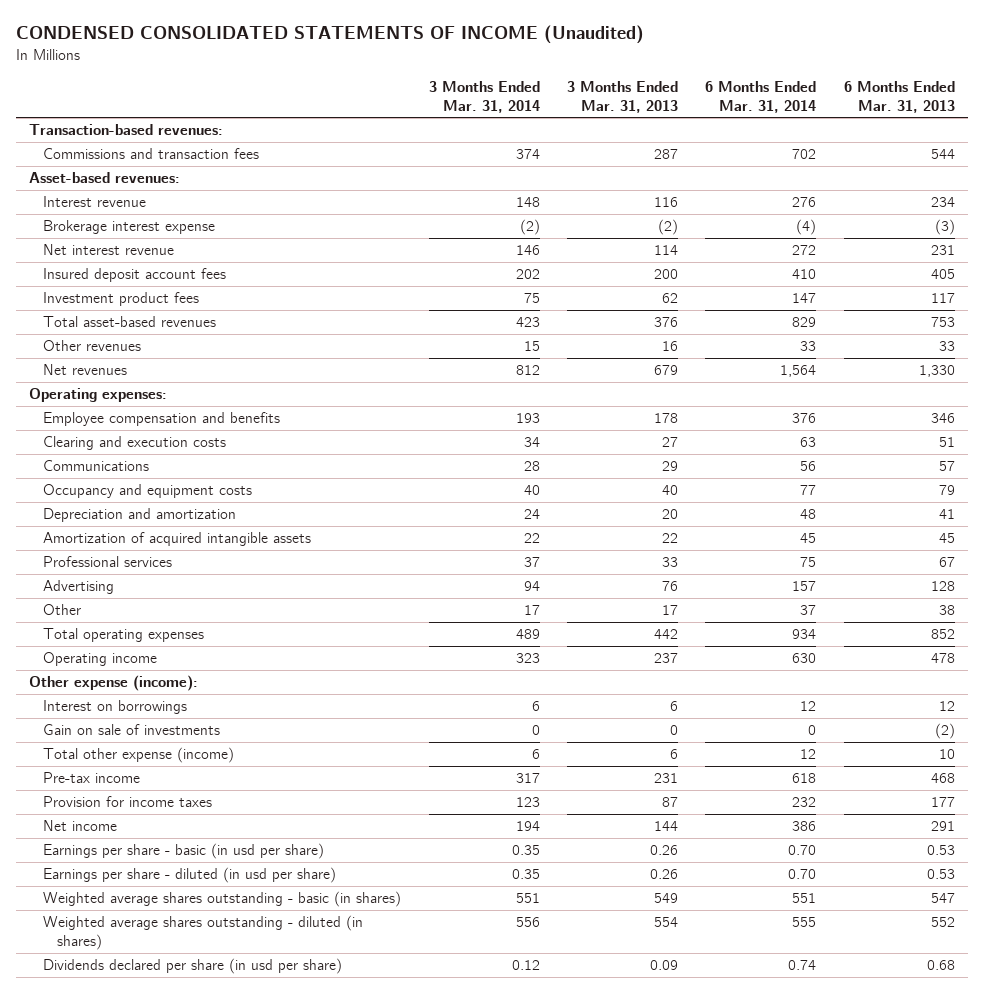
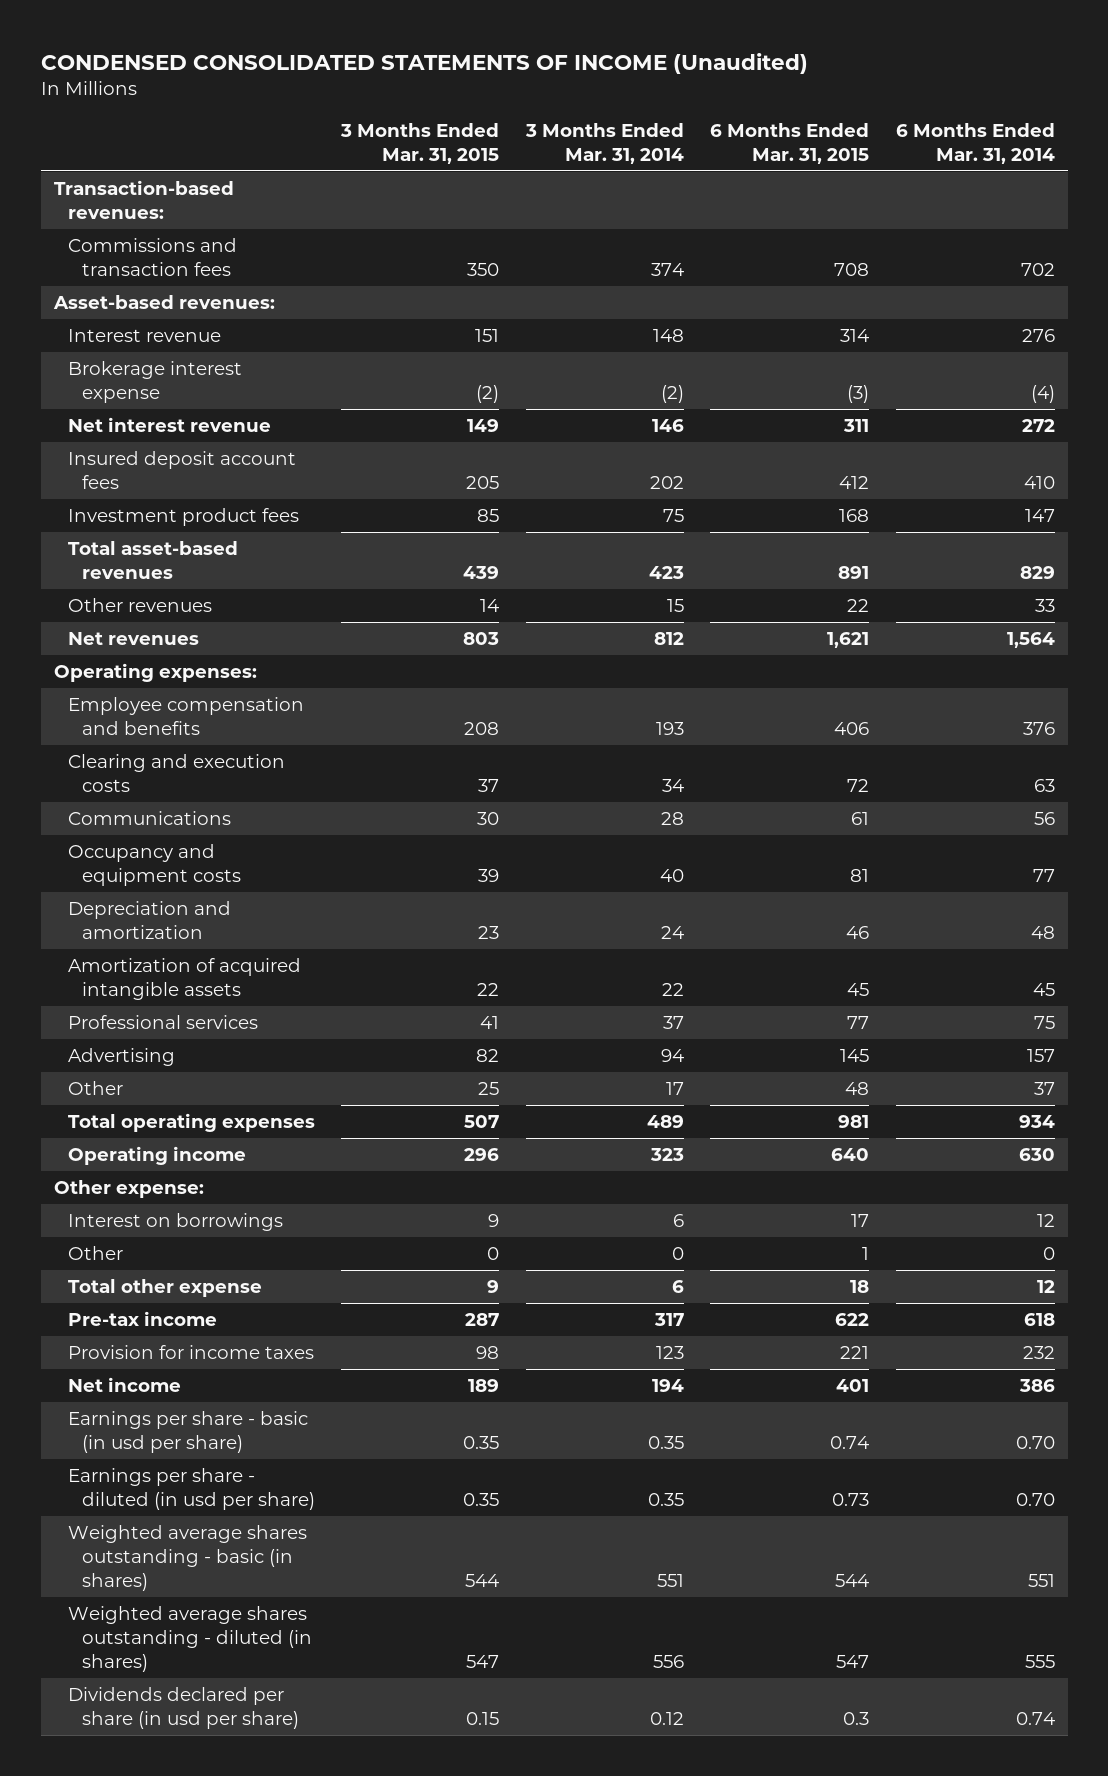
[566,80,678,113] 3 Months Ended Mar. 31, 2013 -> none
[843,80,955,113] 6 Months Ended Mar. 31, 2013 -> none
none -> [340,122,500,164] 3 Months Ended Mar. 31, 2015
none -> [710,122,870,164] 6 Months Ended Mar. 31, 2015
[29,675,199,692] Other expense (income): -> [53,1180,204,1199] Other expense:
[43,724,221,736] Gain on sale of investments -> none
none -> [67,1246,123,1261] Other
[43,747,235,764] Total other expense (income) -> [67,1279,262,1298] Total other expense

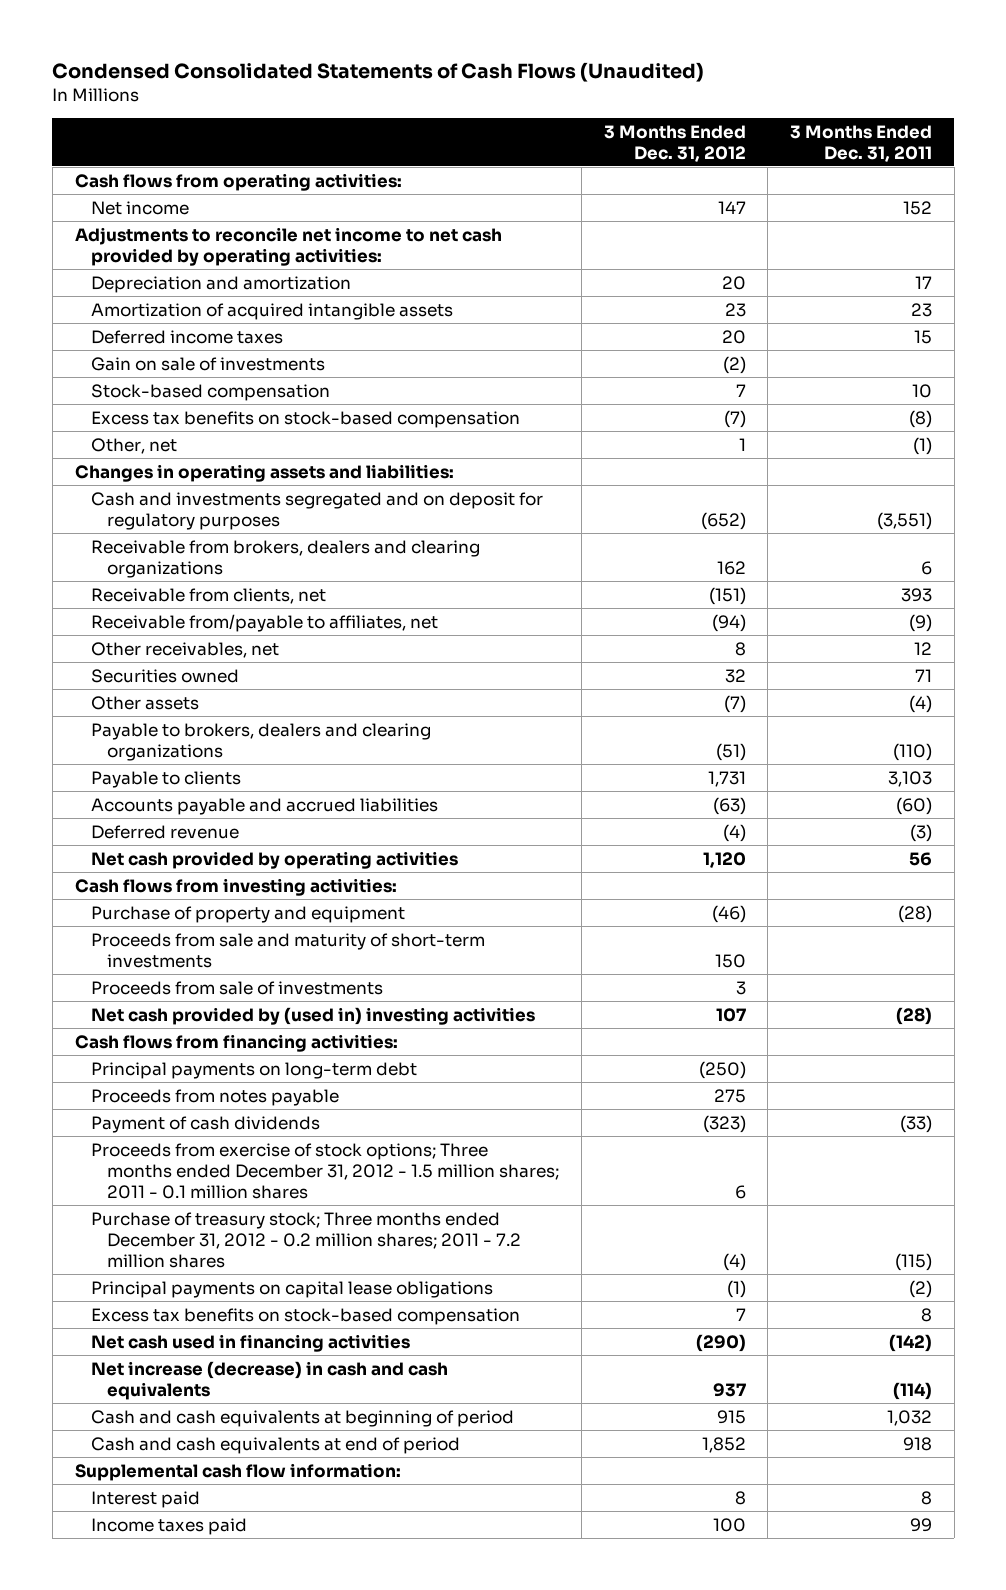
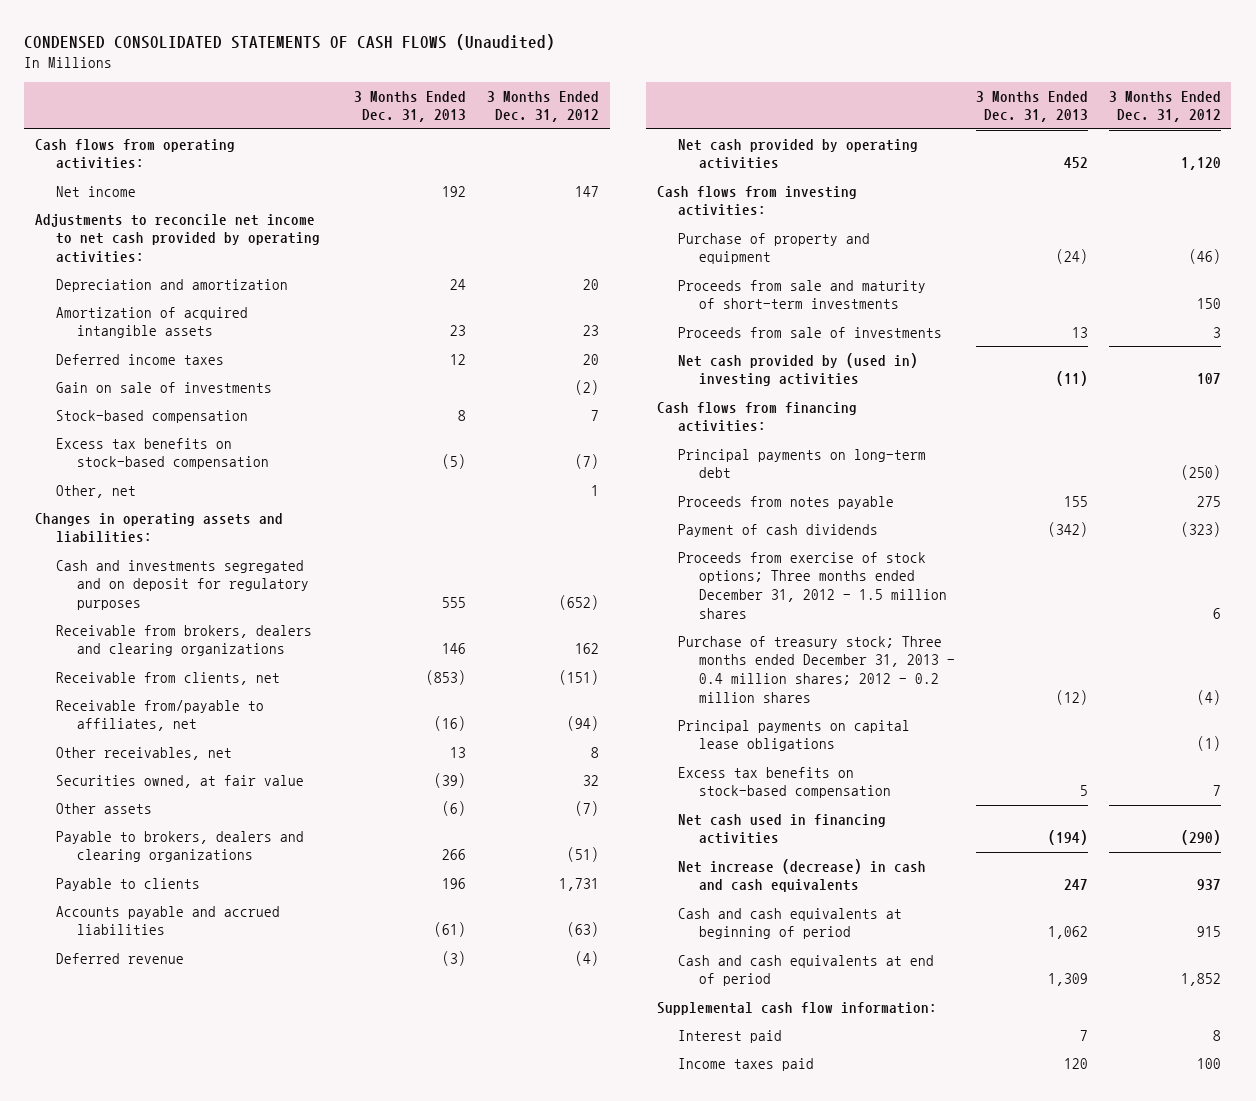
[52,62,705,83] Condensed Consolidated Statements of Cash Flows (Unaudited) -> [24,34,556,51] CONDENSED CONSOLIDATED STATEMENTS OF CASH FLOWS (Unaudited)
[789,124,932,162] 3 Months Ended Dec. 31, 2011 -> none
none -> [354,90,467,123] 3 Months Ended Dec. 31, 2013
[90,668,239,683] Securities owned -> [56,774,305,788] Securities owned, at fair value
[90,1142,560,1199] Proceeds from exercise of stock options; Three months ended December 31, 2012 - 1.5 million shares; 2011 - 0.1 million shares -> [677,551,948,619] Proceeds from exercise of stock options; Three months ended December 31, 2012 - 1.5 million shares
[90,1211,522,1268] Purchase of treasury stock; Three months ended December 31, 2012 - 0.2 million shares; 2011 - 7.2 million shares -> [677,635,956,703] Purchase of treasury stock; Three months ended December 31, 2013 - 0.4 million shares; 2012 - 0.2 million shares

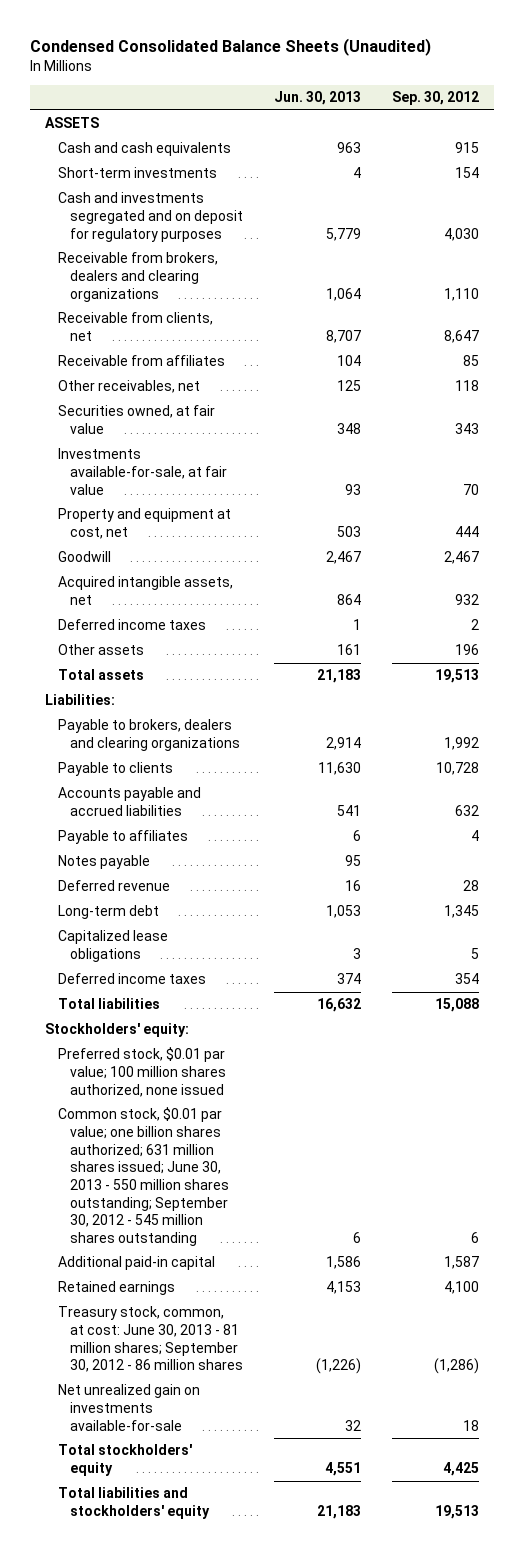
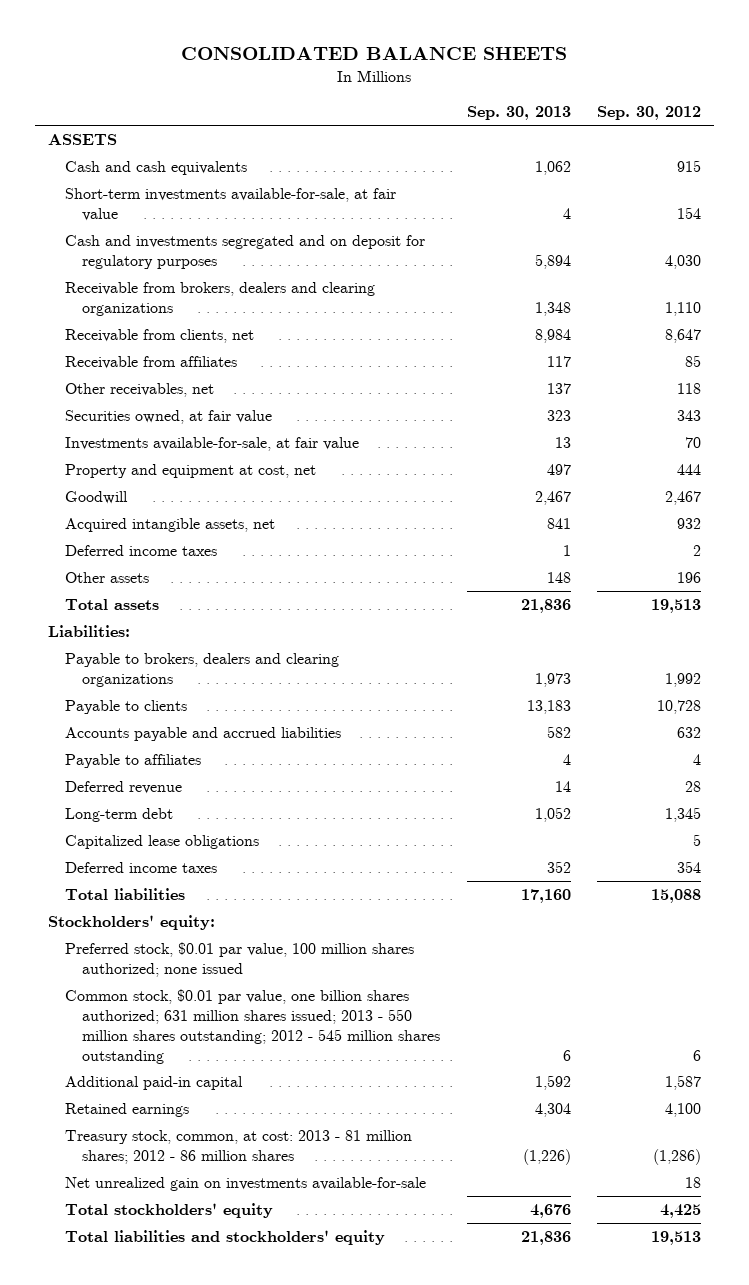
[29,37,431,56] Condensed Consolidated Balance Sheets (Unaudited) -> [181,46,568,60] CONSOLIDATED BALANCE SHEETS
[274,91,362,106] Jun. 30, 2013 -> none
none -> [466,106,571,121] Sep. 30, 2013
[57,167,217,179] Short-term investments -> [64,188,396,221] Short-term investments available-for-sale, at fair value
[57,855,150,870] Notes payable -> none
[57,1047,227,1097] Preferred stock, $0.01 par value; 100 million shares authorized, none issued -> [64,942,414,977] Preferred stock, $0.01 par value, 100 million shares authorized; none issued
[57,1107,230,1246] Common stock, $0.01 par value; one billion shares authorized; 631 million shares issued; June 30, 2013 - 550 million shares outstanding; September 30, 2012 - 545 million shares outstanding -> [64,989,441,1064] Common stock, $0.01 par value, one billion shares authorized; 631 million shares issued; 2013 - 550 million shares outstanding; 2012 - 545 million shares outstanding
[57,1306,244,1373] Treasury stock, common, at cost: June 30, 2013 - 81 million shares; September 30, 2012 - 86 million shares -> [64,1130,412,1164] Treasury stock, common, at cost: 2013 - 81 million shares; 2012 - 86 million shares

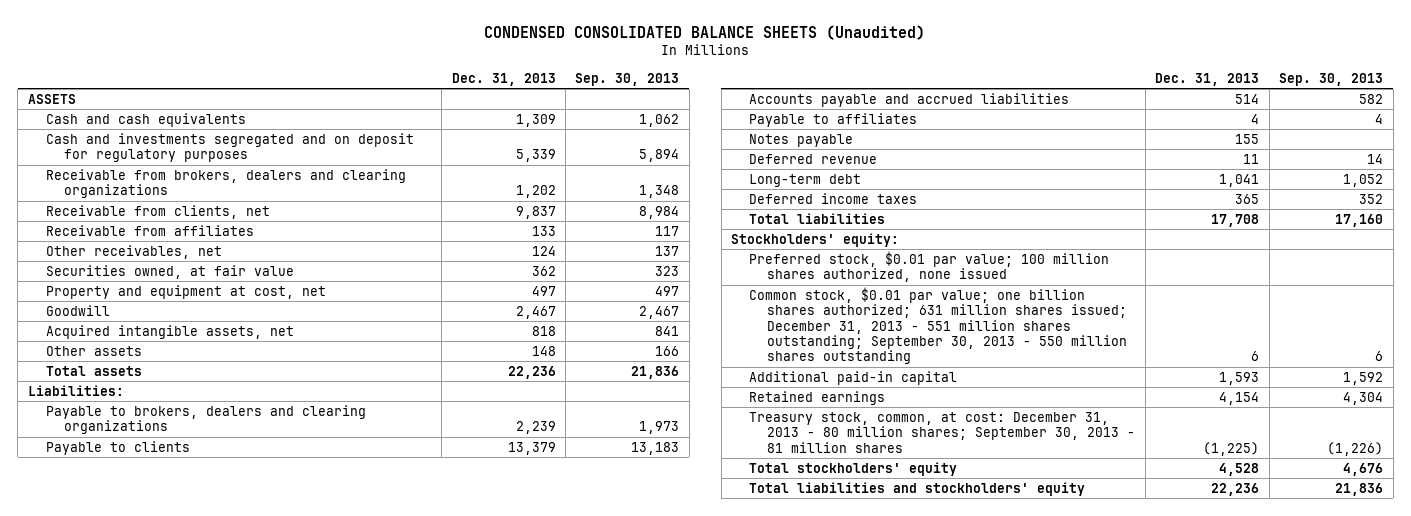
[181,46,568,60] CONSOLIDATED BALANCE SHEETS -> [484,24,926,40] CONDENSED CONSOLIDATED BALANCE SHEETS (Unaudited)
[597,106,702,121] Sep. 30, 2012 -> none
none -> [451,72,556,86] Dec. 31, 2013
[64,188,396,221] Short-term investments available-for-sale, at fair value -> none
[64,437,359,452] Investments available-for-sale, at fair value -> none
[64,545,217,557] Deferred income taxes -> none
[546,572,571,584] 148 -> [655,345,680,356] 166
none -> [749,133,854,147] Notes payable
[64,835,259,850] Capitalized lease obligations -> none
[64,942,414,977] Preferred stock, $0.01 par value, 100 million shares authorized; none issued -> [749,250,1110,283] Preferred stock, $0.01 par value; 100 million shares authorized, none issued
[64,989,441,1064] Common stock, $0.01 par value, one billion shares authorized; 631 million shares issued; 2013 - 550 million shares outstanding; 2012 - 545 million shares outstanding -> [749,286,1128,365] Common stock, $0.01 par value; one billion shares authorized; 631 million shares issued; December 31, 2013 - 551 million shares outstanding; September 30, 2013 - 550 million shares outstanding
[64,1177,426,1192] Net unrealized gain on investments available-for-sale -> none
[64,1130,412,1164] Treasury stock, common, at cost: 2013 - 81 million shares; 2012 - 86 million shares -> [749,411,1136,453] Treasury stock, common, at cost: December 31, 2013 - 80 million shares; September 30, 2013 - 81 million shares

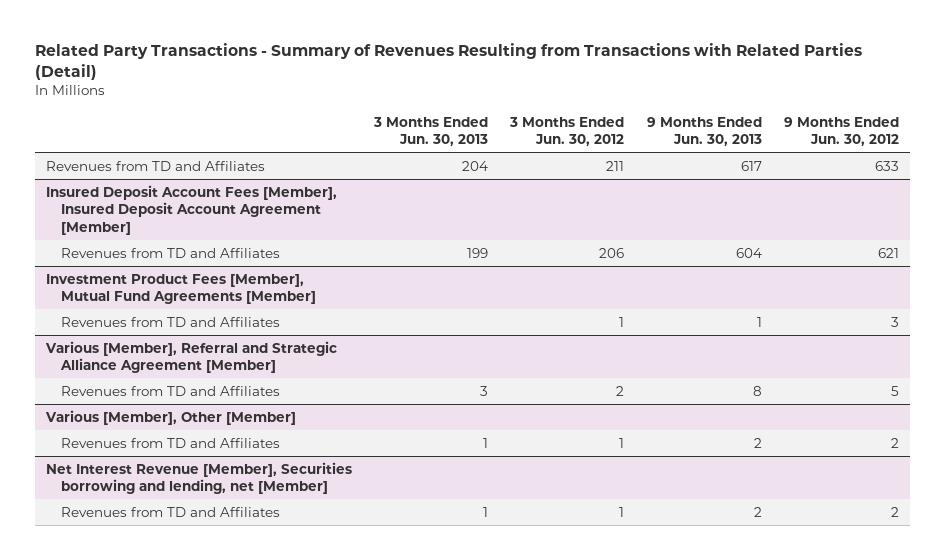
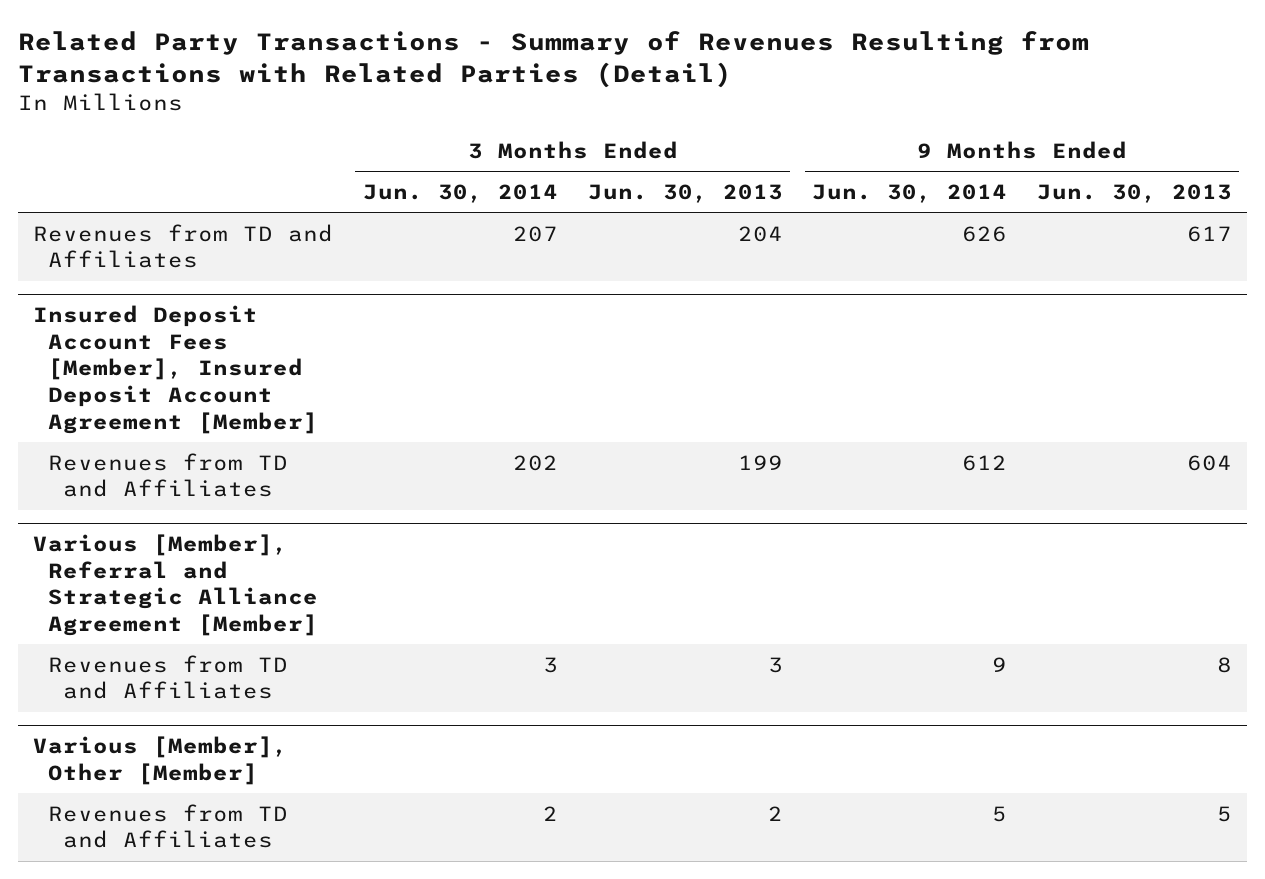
[509,116,625,147] 3 Months Ended Jun. 30, 2012 -> none
[783,116,899,147] 9 Months Ended Jun. 30, 2012 -> none
none -> [362,184,558,204] Jun. 30, 2014
none -> [812,184,1008,204] Jun. 30, 2014
[46,273,317,305] Investment Product Fees [Member], Mutual Fund Agreements [Member] -> none
[61,316,281,327] Revenues from TD and Affiliates -> none
[46,461,353,495] Net Interest Revenue [Member], Securities borrowing and lending, net [Member] -> none
[61,506,281,517] Revenues from TD and Affiliates -> none
[483,437,489,448] 1 -> [767,805,783,821] 2
[753,437,762,448] 2 -> [1216,805,1232,822] 5

